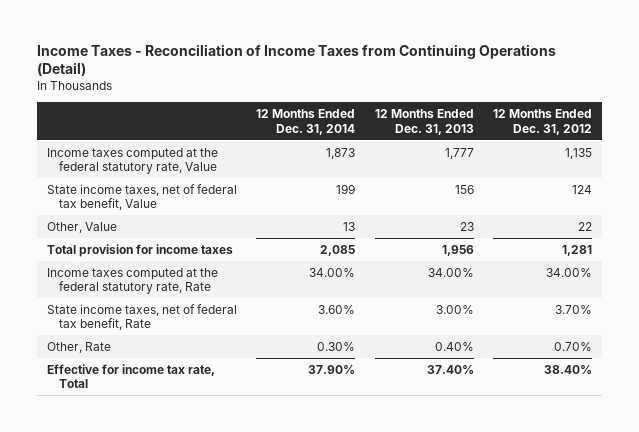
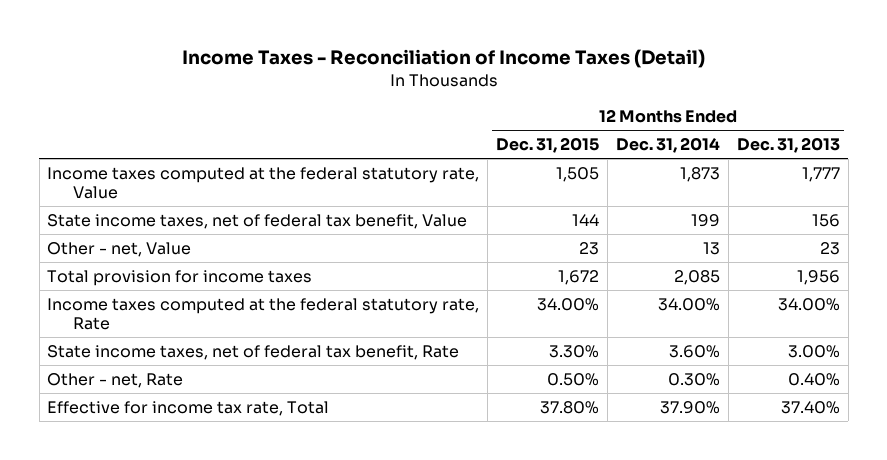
[36,43,556,77] Income Taxes - Reconciliation of Income Taxes from Continuing Operations (Detail) -> [181,49,705,69] Income Taxes - Reconciliation of Income Taxes (Detail)
[493,109,593,135] 12 Months Ended Dec. 31, 2012 -> none
none -> [496,137,600,154] Dec. 31, 2015
[46,221,117,233] Other, Value -> [47,241,192,257] Other - net, Value
[46,341,111,353] Other, Rate -> [47,372,184,388] Other - net, Rate

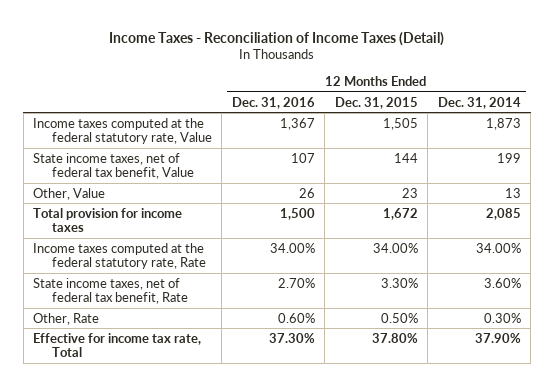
[736,137,840,154] Dec. 31, 2013 -> none
none -> [231,96,315,109] Dec. 31, 2016
[47,241,192,257] Other - net, Value -> [33,187,106,200] Other, Value
[47,372,184,388] Other - net, Rate -> [33,312,100,325] Other, Rate

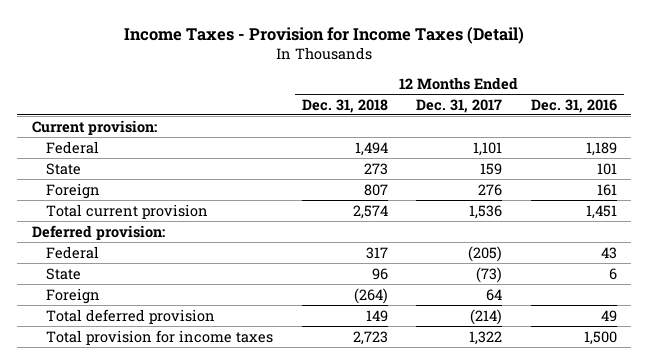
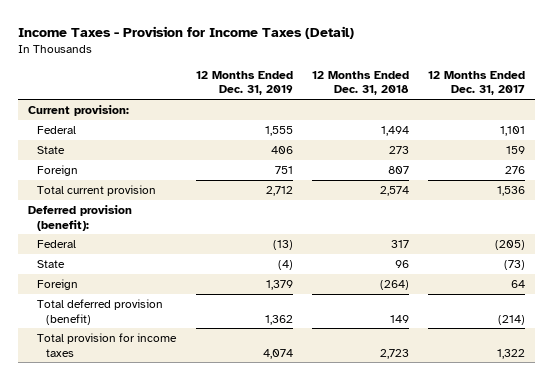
[530,98,617,113] Dec. 31, 2016 -> none
none -> [195,70,293,96] 12 Months Ended Dec. 31, 2019
[31,224,165,240] Deferred provision: -> [28,204,133,231] Deferred provision (benefit):
[46,308,216,324] Total deferred provision -> [37,298,164,325] Total deferred provision (benefit)

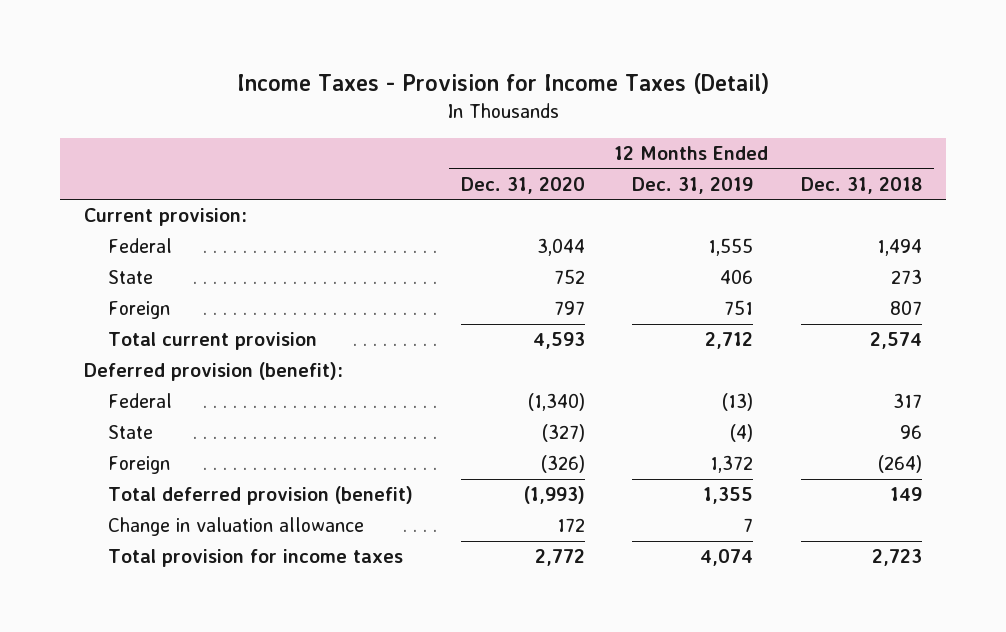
[428,70,526,96] 12 Months Ended Dec. 31, 2017 -> none
none -> [460,176,585,194] Dec. 31, 2020
[265,279,293,290] 1,379 -> [710,455,754,474] 1,372
[264,314,293,325] 1,362 -> [703,487,754,505] 1,355
none -> [108,517,365,537] Change in valuation allowance

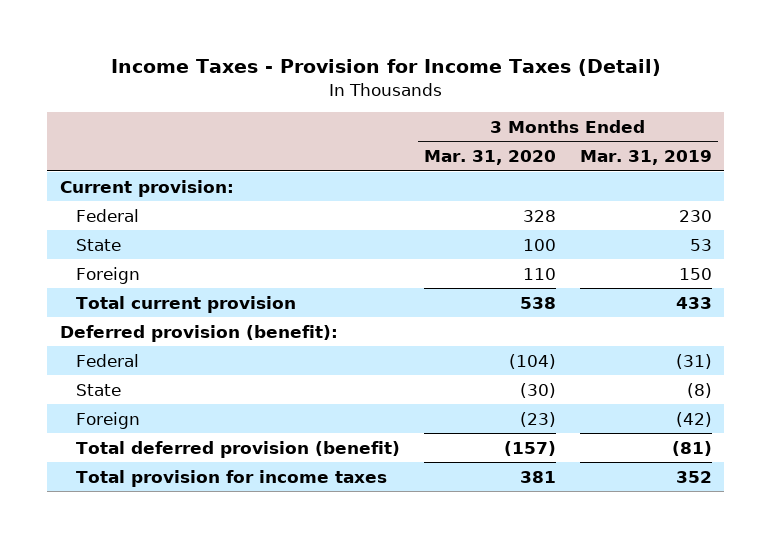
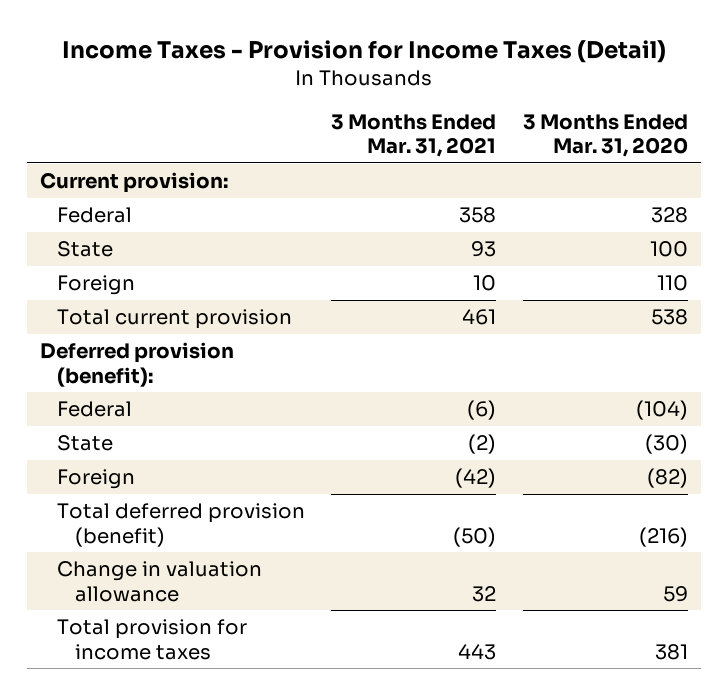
[580,150,713,166] Mar. 31, 2019 -> none
none -> [331,113,497,158] 3 Months Ended Mar. 31, 2021
[520,411,557,427] (23) -> [646,468,688,489] (82)
[504,440,557,456] (157) -> [638,526,688,547] (216)
none -> [57,561,263,602] Change in valuation allowance

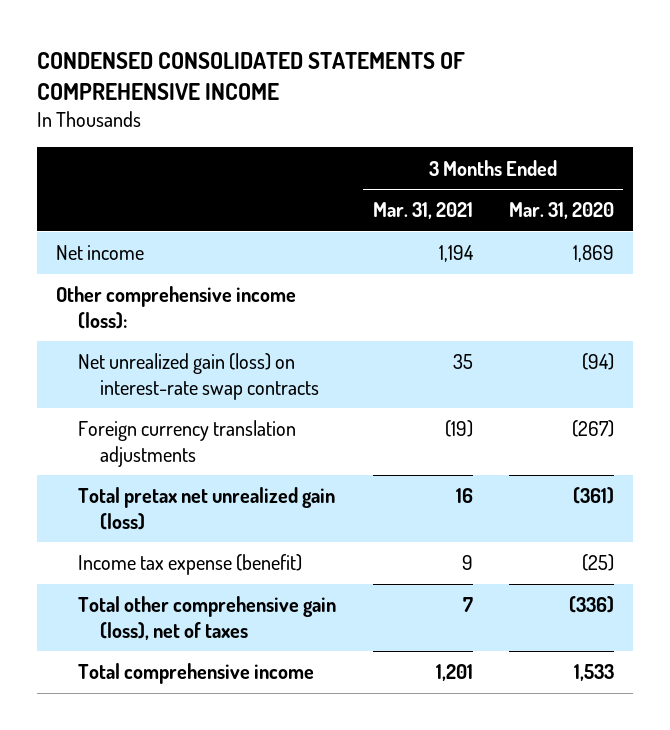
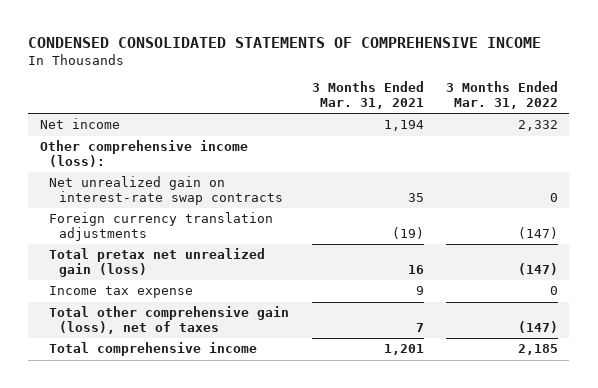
[509,202,615,220] Mar. 31, 2020 -> none
none -> [446,81,559,109] 3 Months Ended Mar. 31, 2022
[77,353,320,400] Net unrealized gain (loss) on interest-rate swap contracts -> [49,176,283,205] Net unrealized gain on interest-rate swap contracts
[77,554,302,576] Income tax expense (benefit) -> [49,286,194,299] Income tax expense

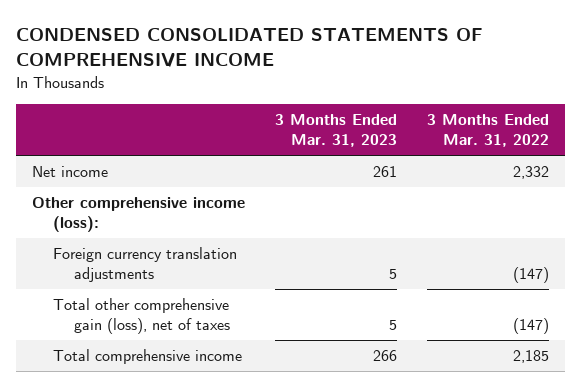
[311,81,424,109] 3 Months Ended Mar. 31, 2021 -> none
none -> [274,114,397,148] 3 Months Ended Mar. 31, 2023
[49,176,283,205] Net unrealized gain on interest-rate swap contracts -> none
[49,248,266,277] Total pretax net unrealized gain (loss) -> none
[49,286,194,299] Income tax expense -> none

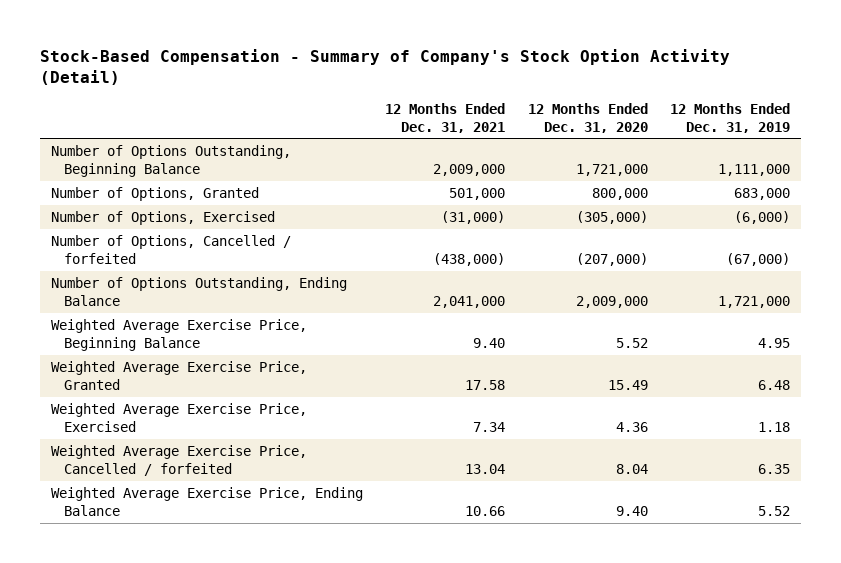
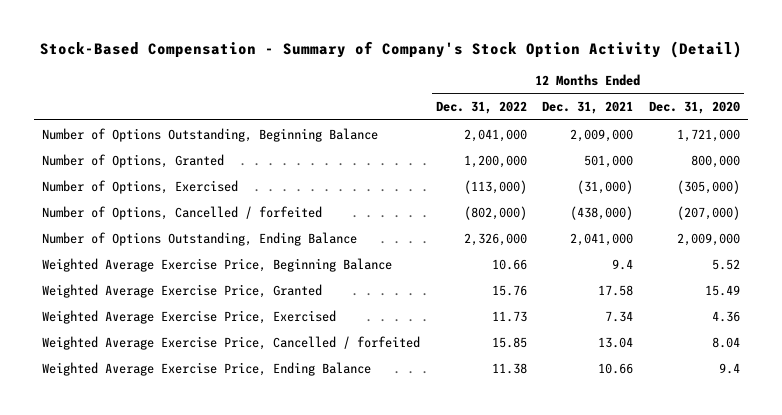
[669,102,790,133] 12 Months Ended Dec. 31, 2019 -> none
none -> [435,101,527,115] Dec. 31, 2022
[473,337,506,348] 9.40 -> [612,258,634,270] 9.4
[615,505,648,516] 9.40 -> [718,362,740,374] 9.4

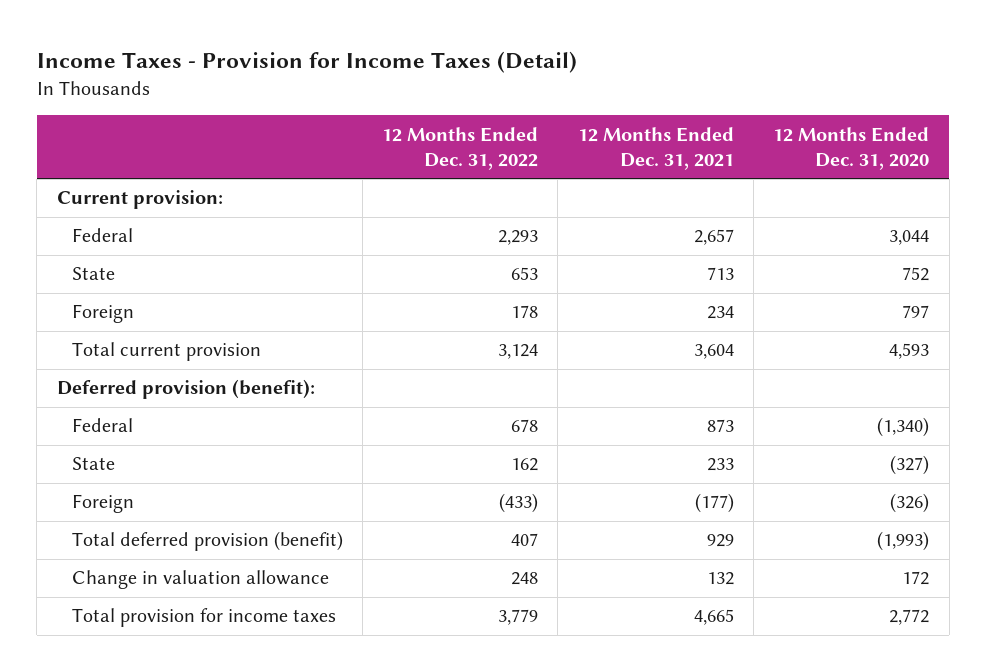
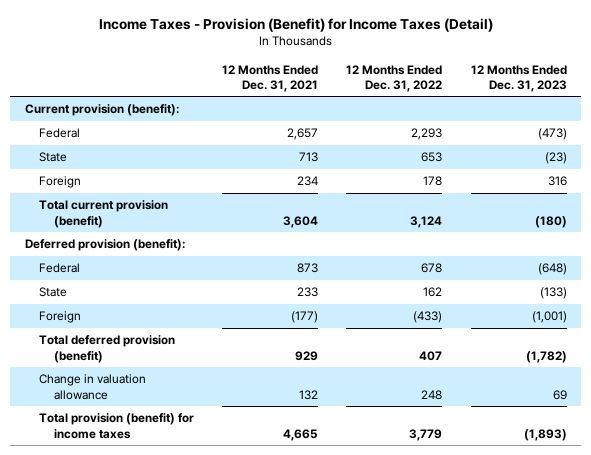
[36,51,577,74] Income Taxes - Provision for Income Taxes (Detail) -> [98,18,493,33] Income Taxes - Provision (Benefit) for Income Taxes (Detail)
[773,126,930,170] 12 Months Ended Dec. 31, 2020 -> none
none -> [470,64,567,92] 12 Months Ended Dec. 31, 2023
[56,190,223,210] Current provision: -> [24,104,179,117] Current provision (benefit):
[71,342,261,362] Total current provision -> [39,200,169,228] Total current provision (benefit)
[71,608,336,628] Total provision for income taxes -> [39,413,195,439] Total provision (benefit) for income taxes

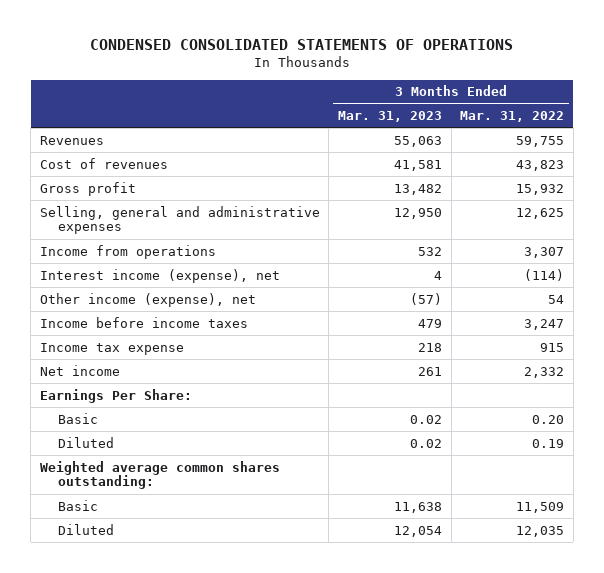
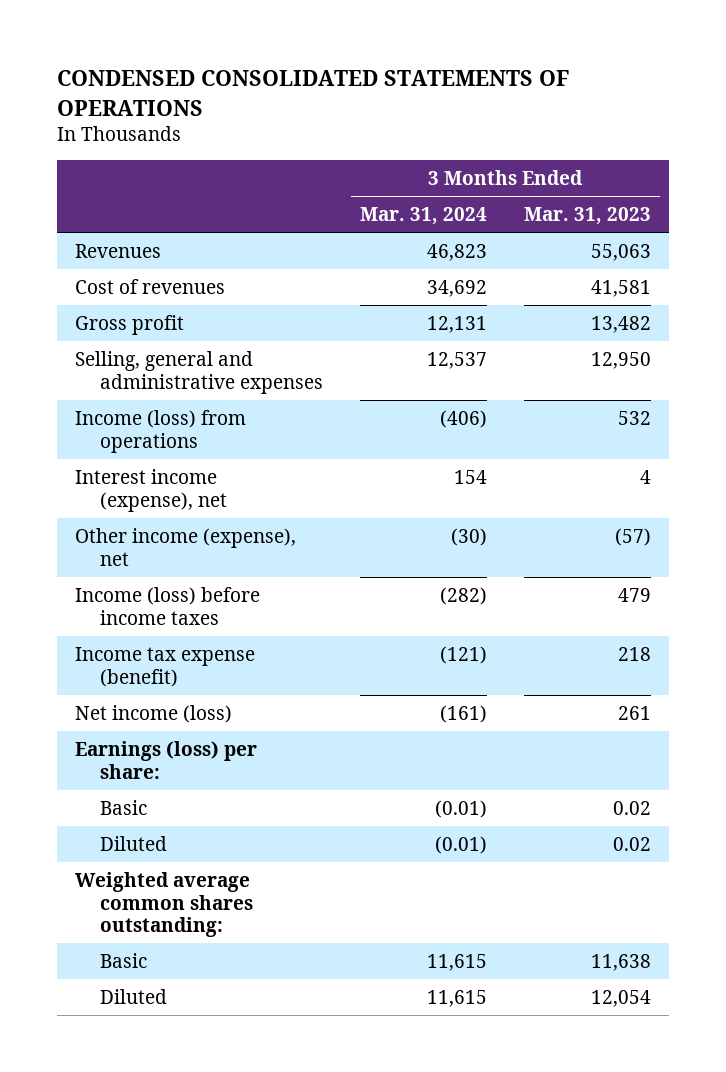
[460,111,565,123] Mar. 31, 2022 -> none
none -> [359,206,487,225] Mar. 31, 2024
[39,244,216,259] Income from operations -> [75,409,247,453] Income (loss) from operations
[39,316,248,328] Income before income taxes -> [75,586,261,625] Income (loss) before income taxes
[39,342,184,355] Income tax expense -> [75,646,256,687] Income tax expense (benefit)
[39,364,120,376] Net income -> [75,704,233,723] Net income (loss)
[39,388,192,403] Earnings Per Share: -> [75,740,258,779] Earnings (loss) per share:

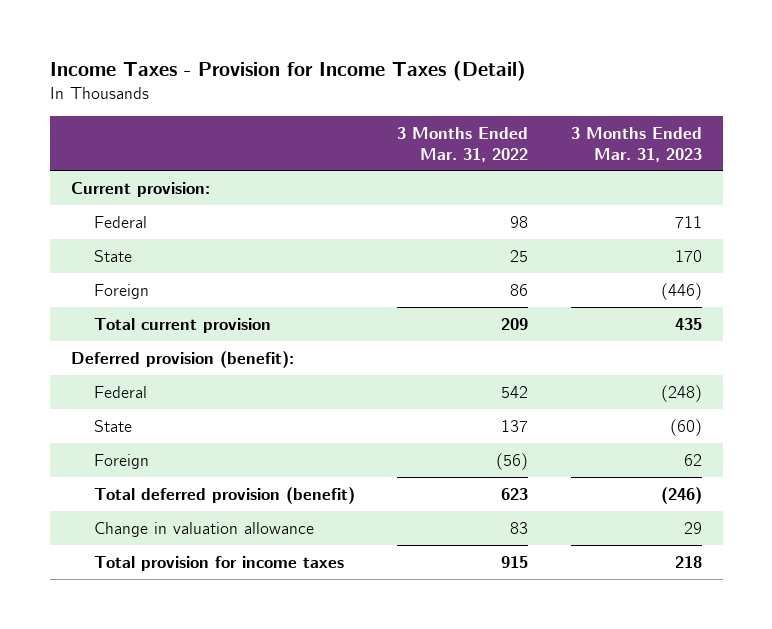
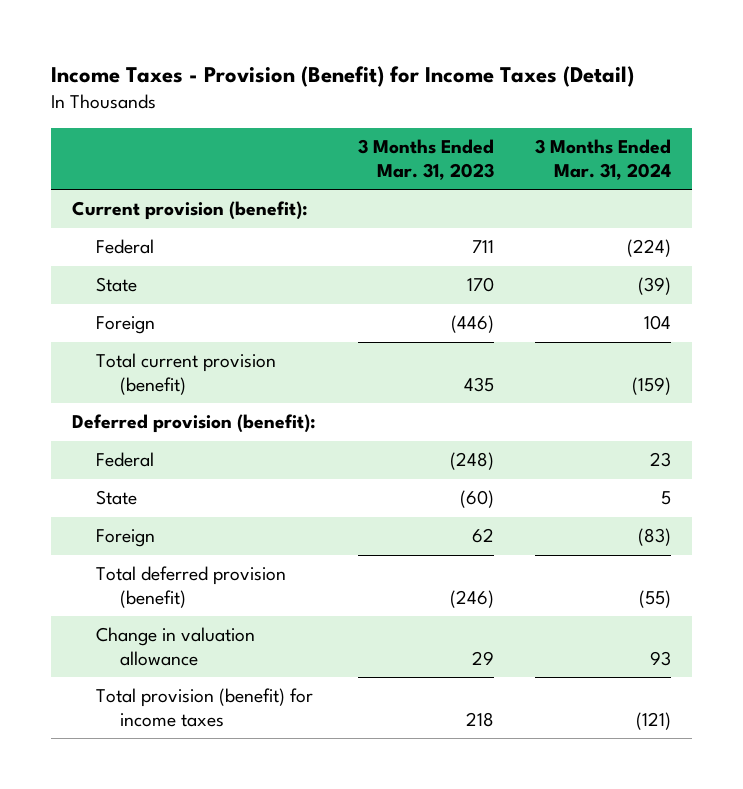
[49,61,526,82] Income Taxes - Provision for Income Taxes (Detail) -> [51,65,635,87] Income Taxes - Provision (Benefit) for Income Taxes (Detail)
[397,126,529,162] 3 Months Ended Mar. 31, 2022 -> none
none -> [535,139,672,181] 3 Months Ended Mar. 31, 2024
[70,181,210,197] Current provision: -> [72,201,309,221] Current provision (benefit):
[93,317,271,333] Total current provision -> [96,353,277,395] Total current provision (benefit)
[93,555,344,571] Total provision for income taxes -> [96,688,314,727] Total provision (benefit) for income taxes

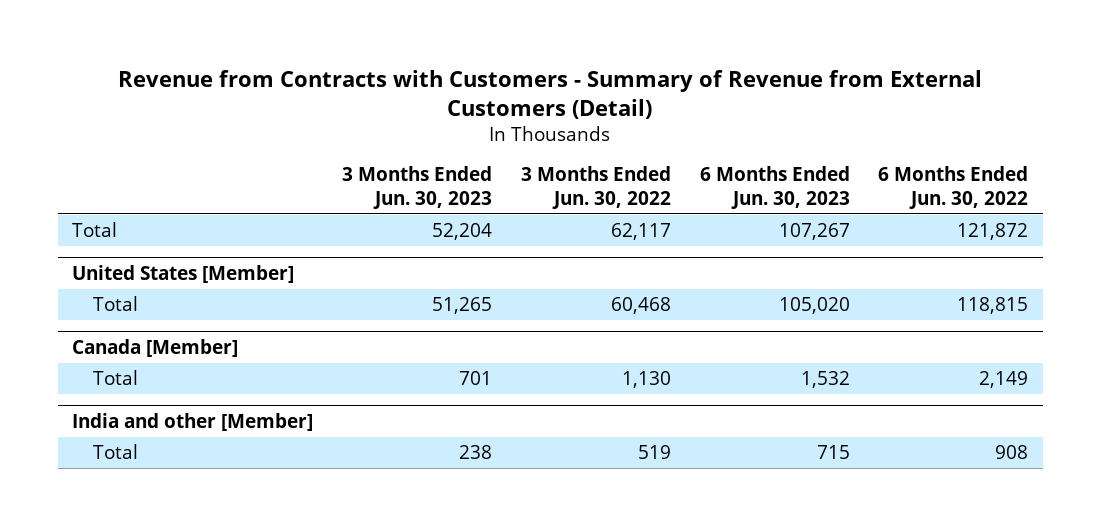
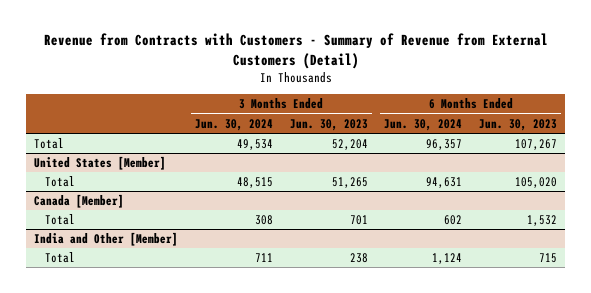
[520,166,671,209] 3 Months Ended Jun. 30, 2022 -> none
[878,166,1029,209] 6 Months Ended Jun. 30, 2022 -> none
none -> [194,118,273,131] Jun. 30, 2024
none -> [384,118,463,131] Jun. 30, 2024
[72,412,314,431] India and other [Member] -> [34,232,179,247] India and Other [Member]

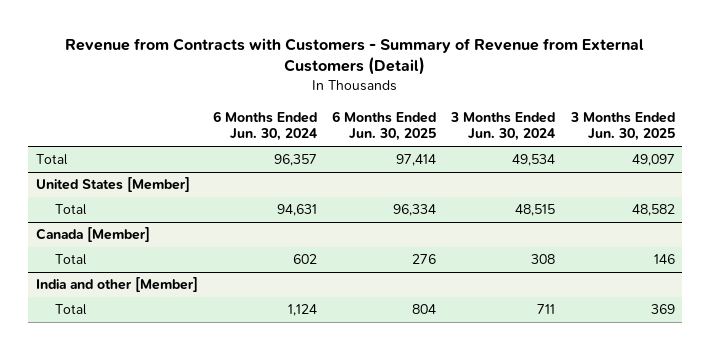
[289,118,368,131] Jun. 30, 2023 -> none
[479,118,558,131] Jun. 30, 2023 -> none
none -> [332,110,437,142] 6 Months Ended Jun. 30, 2025
none -> [569,111,675,142] 3 Months Ended Jun. 30, 2025
[34,232,179,247] India and Other [Member] -> [35,277,198,293] India and other [Member]

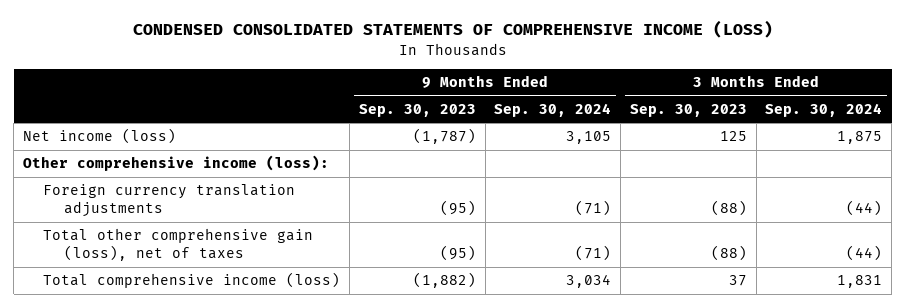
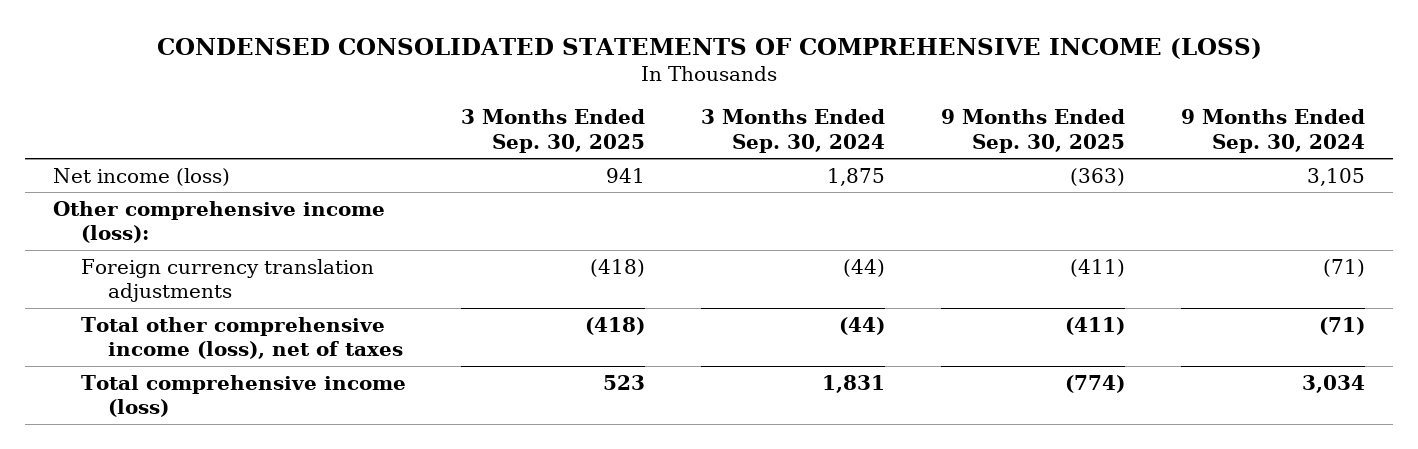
[358,103,476,117] Sep. 30, 2023 -> none
[629,103,747,117] Sep. 30, 2023 -> none
none -> [461,109,646,153] 3 Months Ended Sep. 30, 2025
none -> [941,109,1126,153] 9 Months Ended Sep. 30, 2025
[43,228,314,262] Total other comprehensive gain (loss), net of taxes -> [80,316,404,360] Total other comprehensive income (loss), net of taxes

